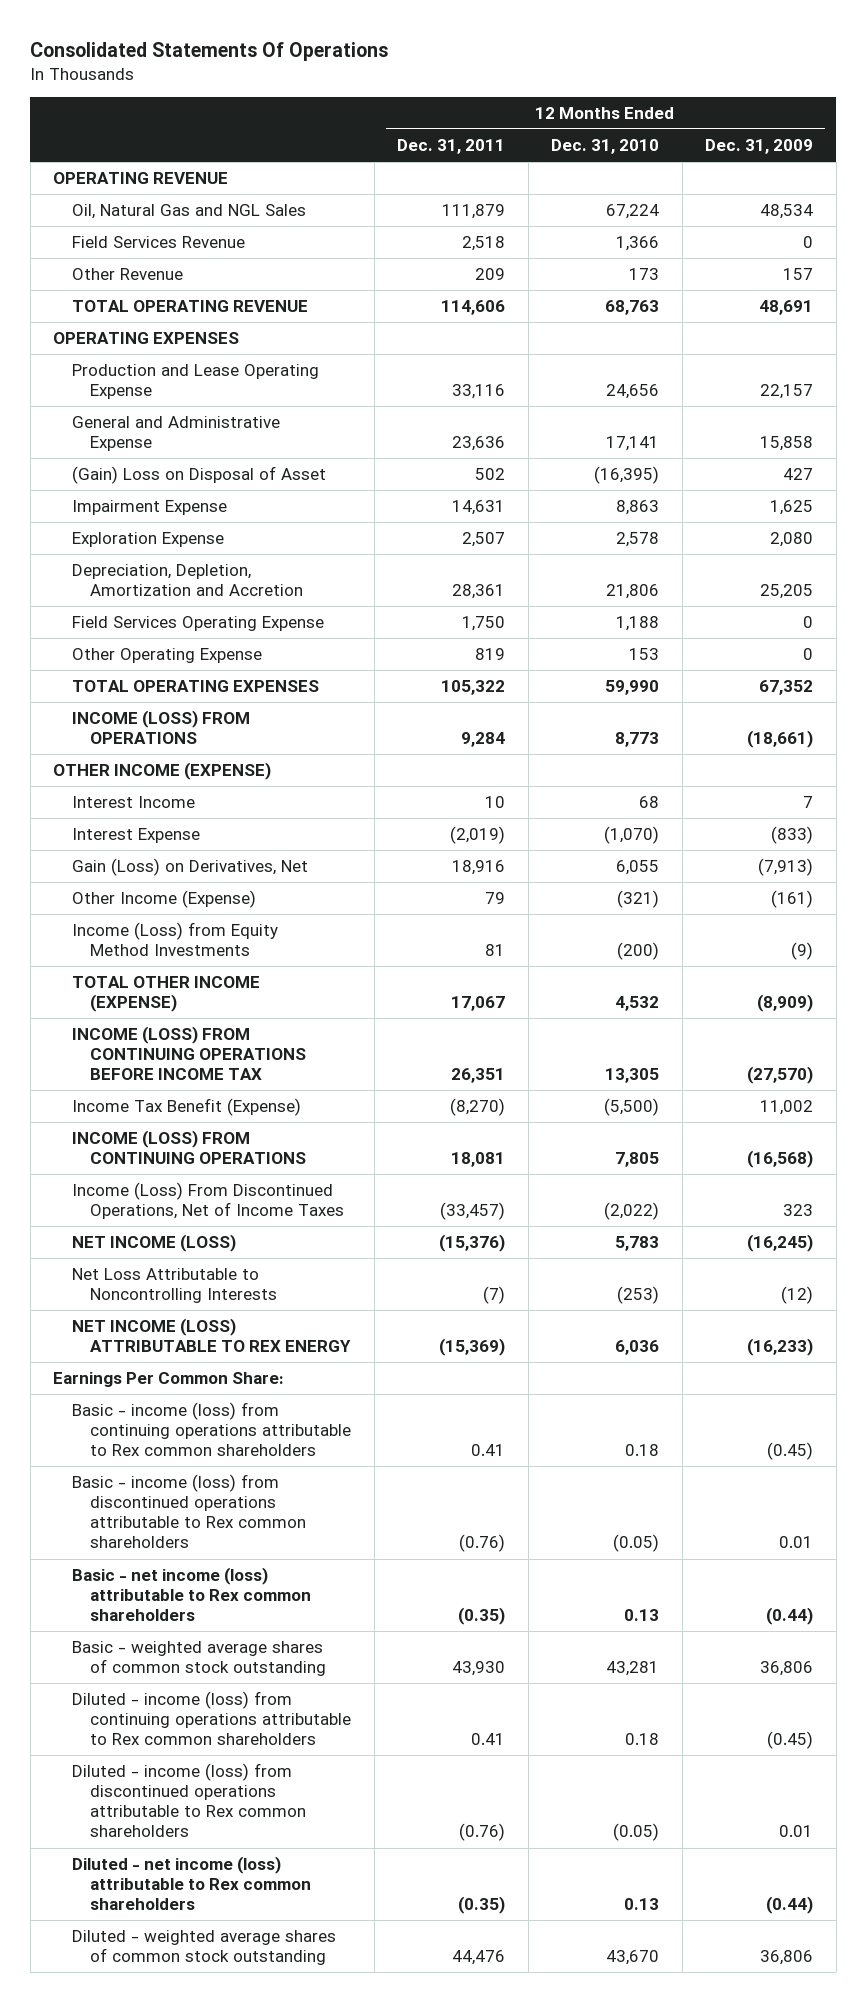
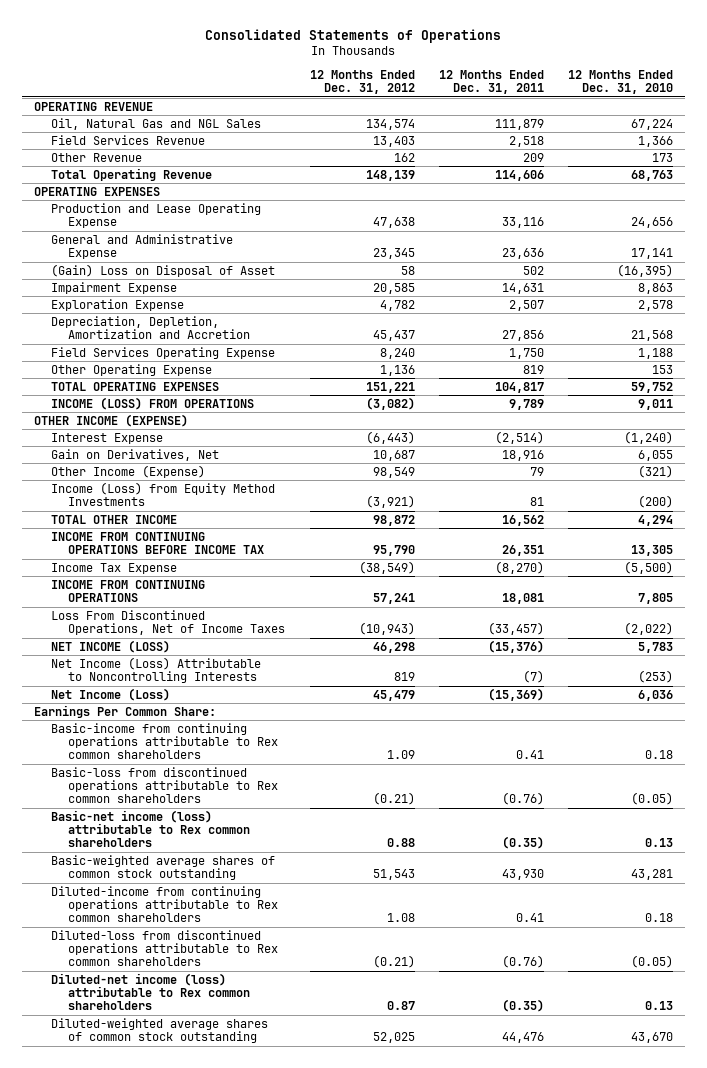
[30,41,389,61] Consolidated Statements Of Operations -> [205,28,502,43] Consolidated Statements of Operations
[705,139,814,155] Dec. 31, 2009 -> none
none -> [309,70,415,95] 12 Months Ended Dec. 31, 2012
[71,300,308,313] TOTAL OPERATING REVENUE -> [51,167,213,181] Total Operating Revenue
[452,584,506,600] 28,361 -> [501,330,544,342] 27,856
[606,584,660,600] 21,806 -> [630,330,673,342] 21,568
[441,680,506,696] 105,322 -> [494,381,544,393] 104,817
[605,680,660,696] 59,990 -> [630,381,673,393] 59,752
[461,732,506,748] 9,284 -> [508,398,544,410] 9,789
[615,732,660,748] 8,773 -> [637,398,673,410] 9,011
[71,796,195,809] Interest Income -> none
[450,826,506,845] (2,019) -> [494,430,544,444] (2,514)
[604,826,660,845] (1,070) -> [623,430,673,444] (1,240)
[71,858,308,877] Gain (Loss) on Derivatives, Net -> [51,448,220,461] Gain on Derivatives, Net
[71,976,260,1013] TOTAL OTHER INCOME (EXPENSE) -> [51,514,178,524] TOTAL OTHER INCOME
[451,996,506,1012] 17,067 -> [501,514,544,526] 16,562
[615,996,660,1012] 4,532 -> [637,514,673,526] 4,294
[71,1026,307,1081] INCOME (LOSS) FROM CONTINUING OPERATIONS BEFORE INCOME TAX -> [51,531,265,555] INCOME FROM CONTINUING OPERATIONS BEFORE INCOME TAX
[71,1098,301,1117] Income Tax Benefit (Expense) -> [51,562,178,574] Income Tax Expense
[71,1130,307,1165] INCOME (LOSS) FROM CONTINUING OPERATIONS -> [51,579,206,603] INCOME FROM CONTINUING OPERATIONS
[71,1182,345,1220] Income (Loss) From Discontinued Operations, Net of Income Taxes -> [51,609,286,636] Loss From Discontinued Operations, Net of Income Taxes
[71,1268,278,1304] Net Loss Attributable to Noncontrolling Interests -> [51,656,262,684] Net Income (Loss) Attributable to Noncontrolling Interests
[71,1318,352,1353] NET INCOME (LOSS) ATTRIBUTABLE TO REX ENERGY -> [51,687,171,701] Net Income (Loss)
[71,1402,352,1457] Basic - income (loss) from continuing operations attributable to Rex common shareholders -> [51,722,279,760] Basic-income from continuing operations attributable to Rex common shareholders
[71,1474,307,1549] Basic - income (loss) from discontinued operations attributable to Rex common shareholders -> [51,766,279,804] Basic-loss from discontinued operations attributable to Rex common shareholders
[71,1567,312,1622] Basic - net income (loss) attributable to Rex common shareholders -> [51,809,251,848] Basic-net income (loss) attributable to Rex common shareholders
[71,1641,327,1677] Basic - weighted average shares of common stock outstanding -> [51,854,276,881] Basic-weighted average shares of common stock outstanding
[71,1691,352,1746] Diluted - income (loss) from continuing operations attributable to Rex common shareholders -> [51,885,279,923] Diluted-income from continuing operations attributable to Rex common shareholders
[71,1763,307,1838] Diluted - income (loss) from discontinued operations attributable to Rex common shareholders -> [51,929,279,967] Diluted-loss from discontinued operations attributable to Rex common shareholders
[71,1856,312,1911] Diluted - net income (loss) attributable to Rex common shareholders -> [51,972,251,1011] Diluted-net income (loss) attributable to Rex common shareholders
[71,1930,336,1966] Diluted - weighted average shares of common stock outstanding -> [51,1017,269,1044] Diluted-weighted average shares of common stock outstanding

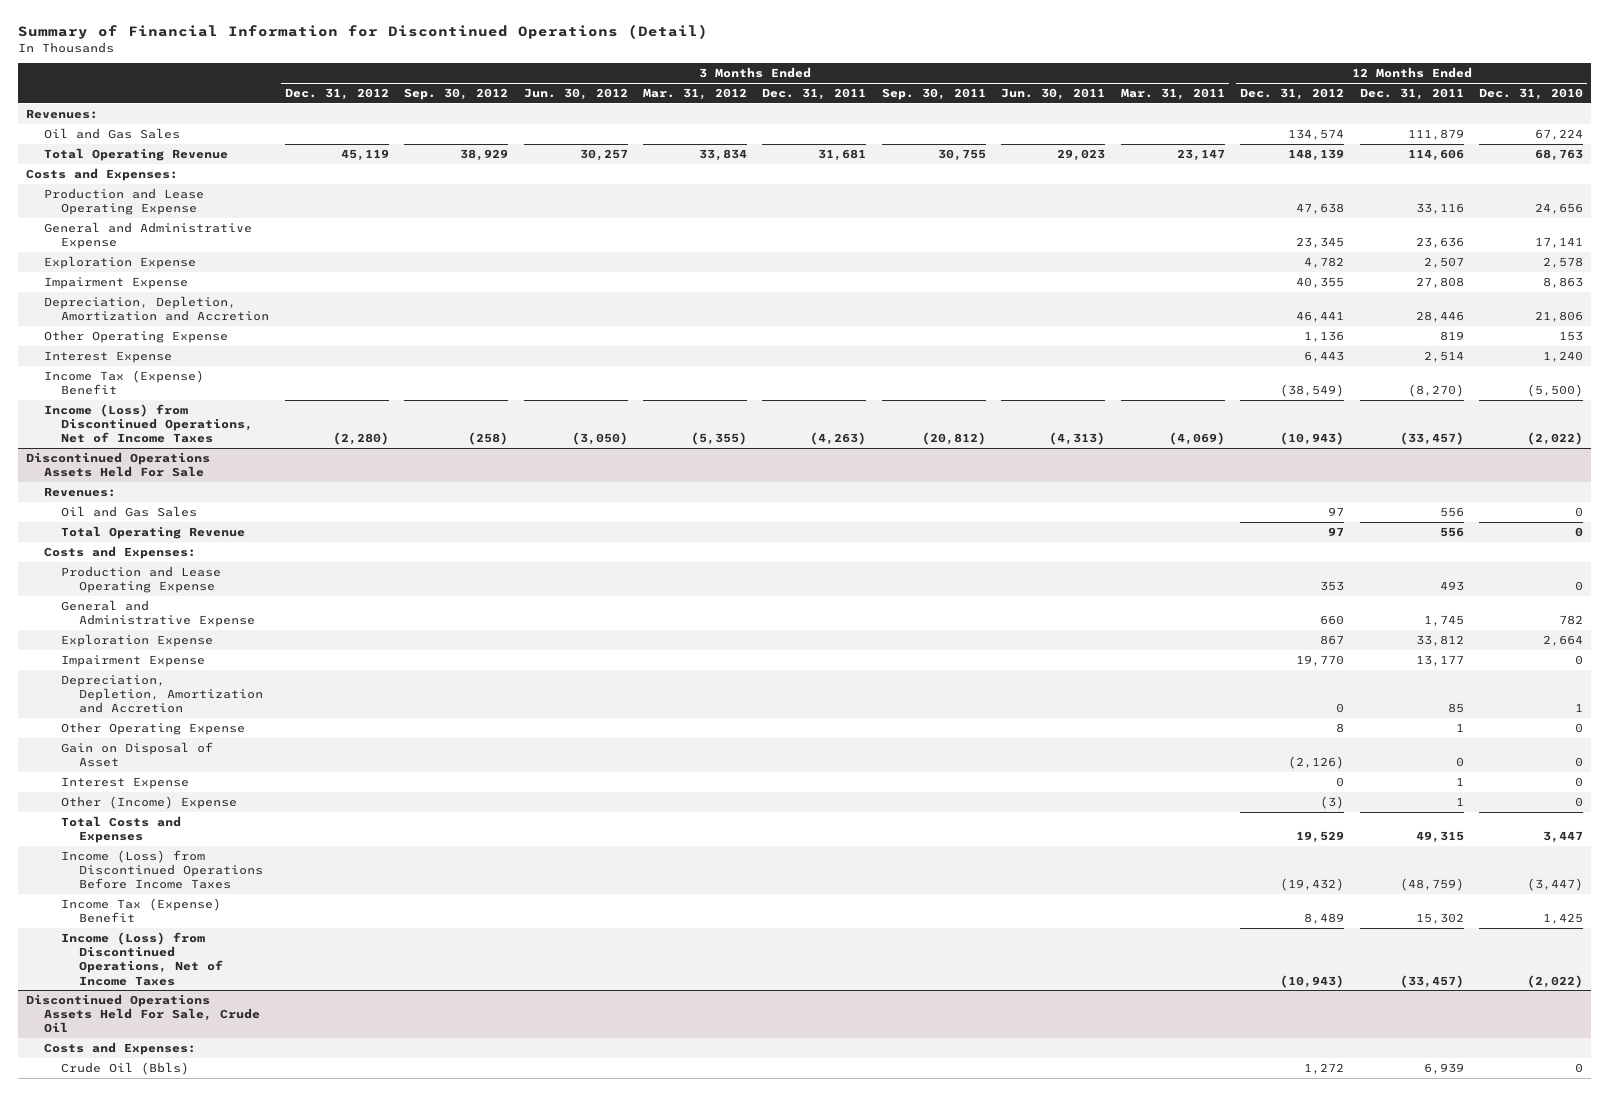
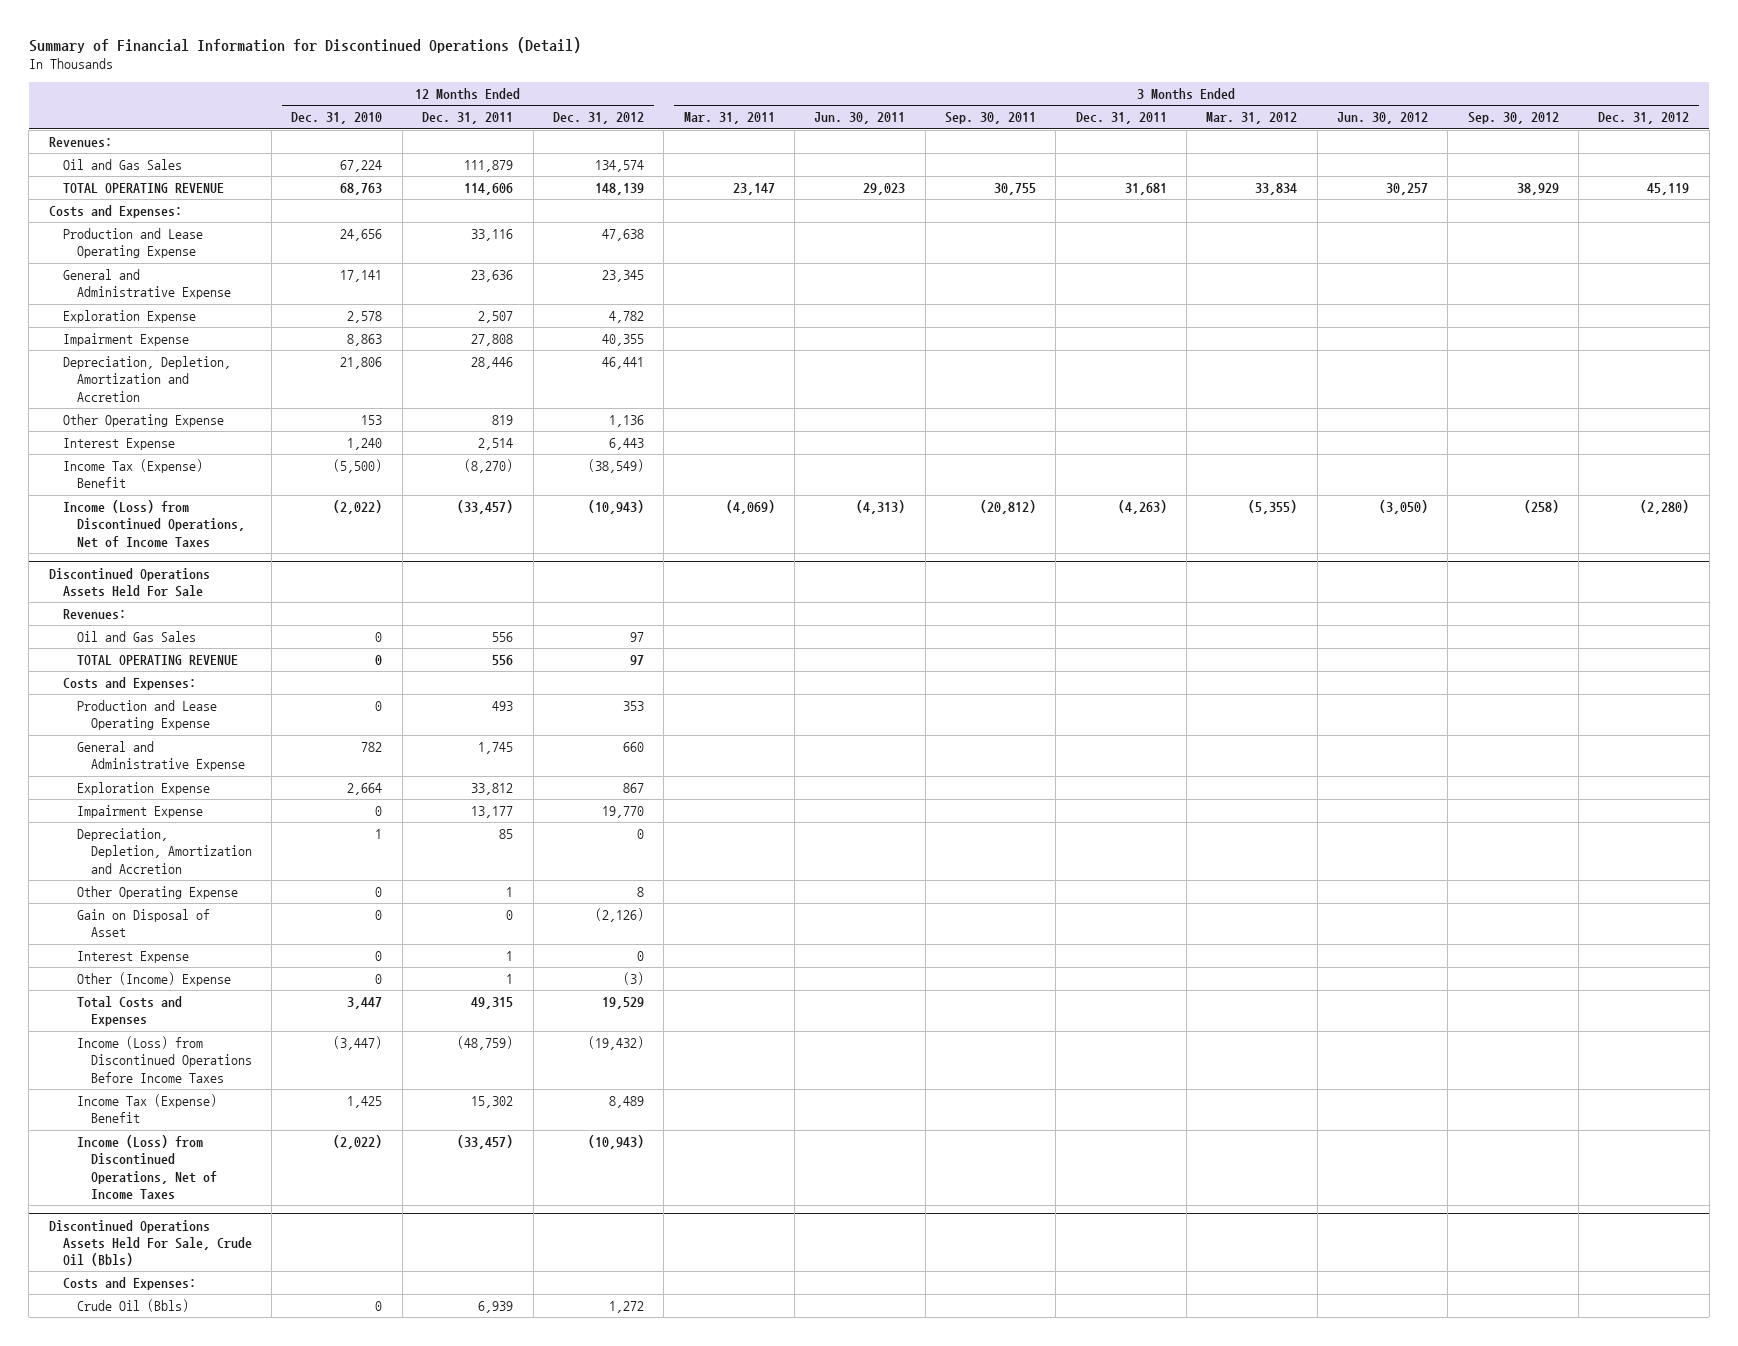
[43,147,228,161] Total Operating Revenue -> [62,182,224,193] TOTAL OPERATING REVENUE
[61,525,246,539] Total Operating Revenue -> [76,654,238,665] TOTAL OPERATING REVENUE
[25,993,260,1034] Discontinued Operations Assets Held For Sale, Crude Oil -> [48,1219,252,1267] Discontinued Operations Assets Held For Sale, Crude Oil (Bbls)

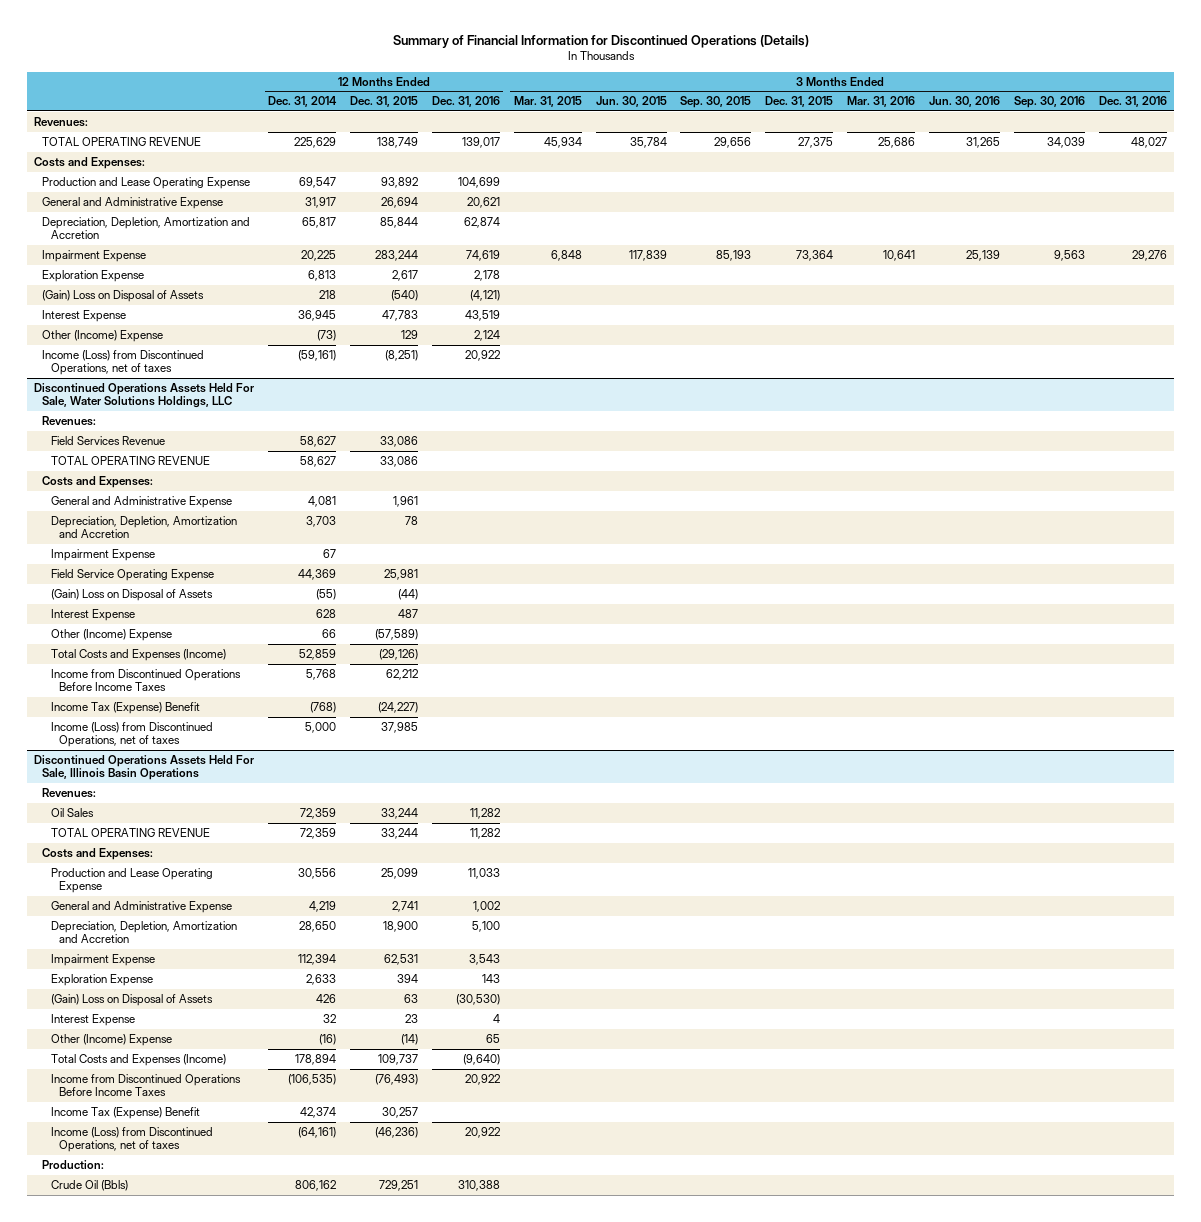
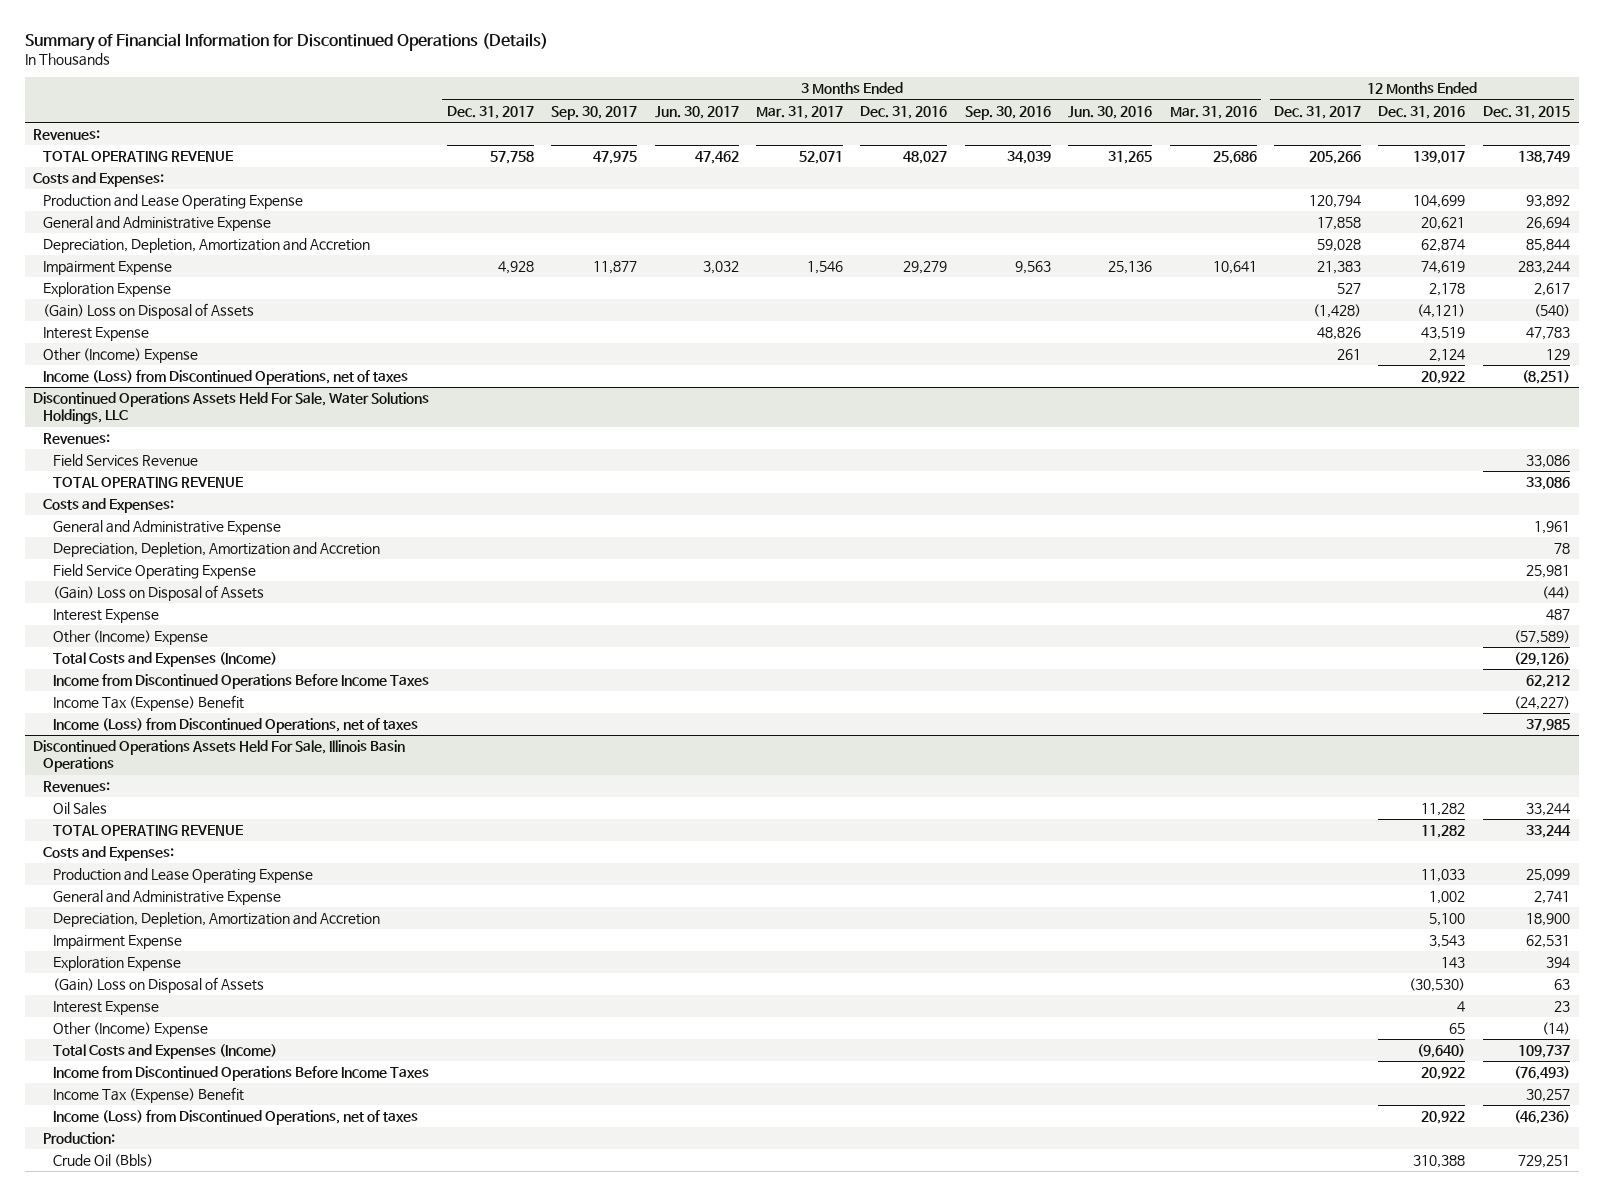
[268,96,338,108] Dec. 31, 2014 -> none
[513,96,582,108] Mar. 31, 2015 -> none
[595,96,667,108] Jun. 30, 2015 -> none
[680,96,752,109] Sep. 30, 2015 -> none
[765,96,834,108] Dec. 31, 2015 -> none
none -> [446,105,534,119] Dec. 31, 2017
none -> [551,105,638,120] Sep. 30, 2017
none -> [654,105,739,119] Jun. 30, 2017
none -> [756,105,844,119] Mar. 31, 2017
none -> [1274,105,1362,119] Dec. 31, 2017
[966,249,1001,261] 25,139 -> [1108,261,1153,275] 25,136
[1131,249,1167,261] 29,276 -> [903,261,948,275] 29,279
[50,548,155,561] Impairment Expense -> none

